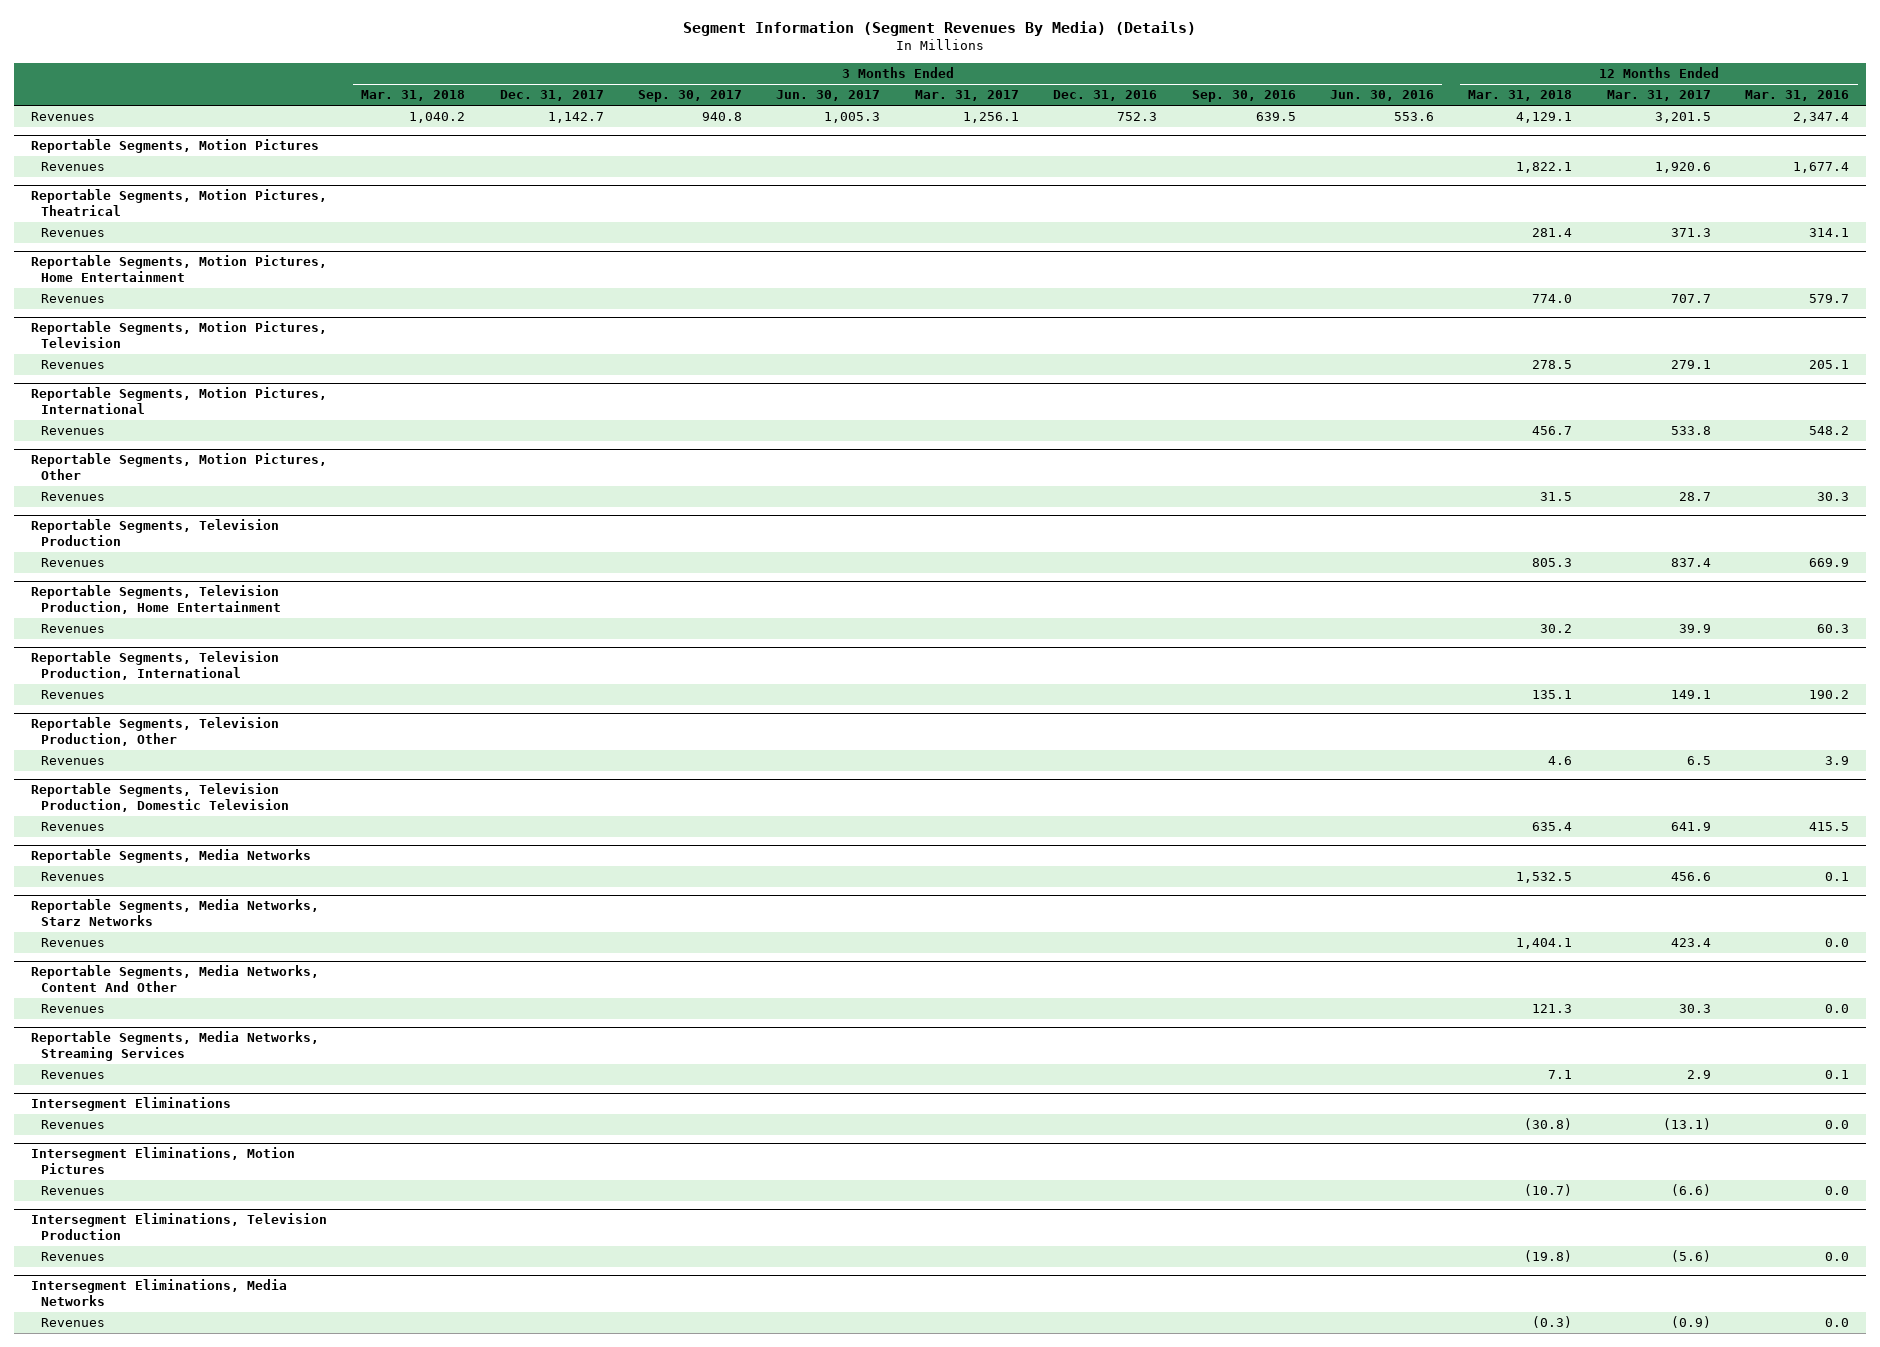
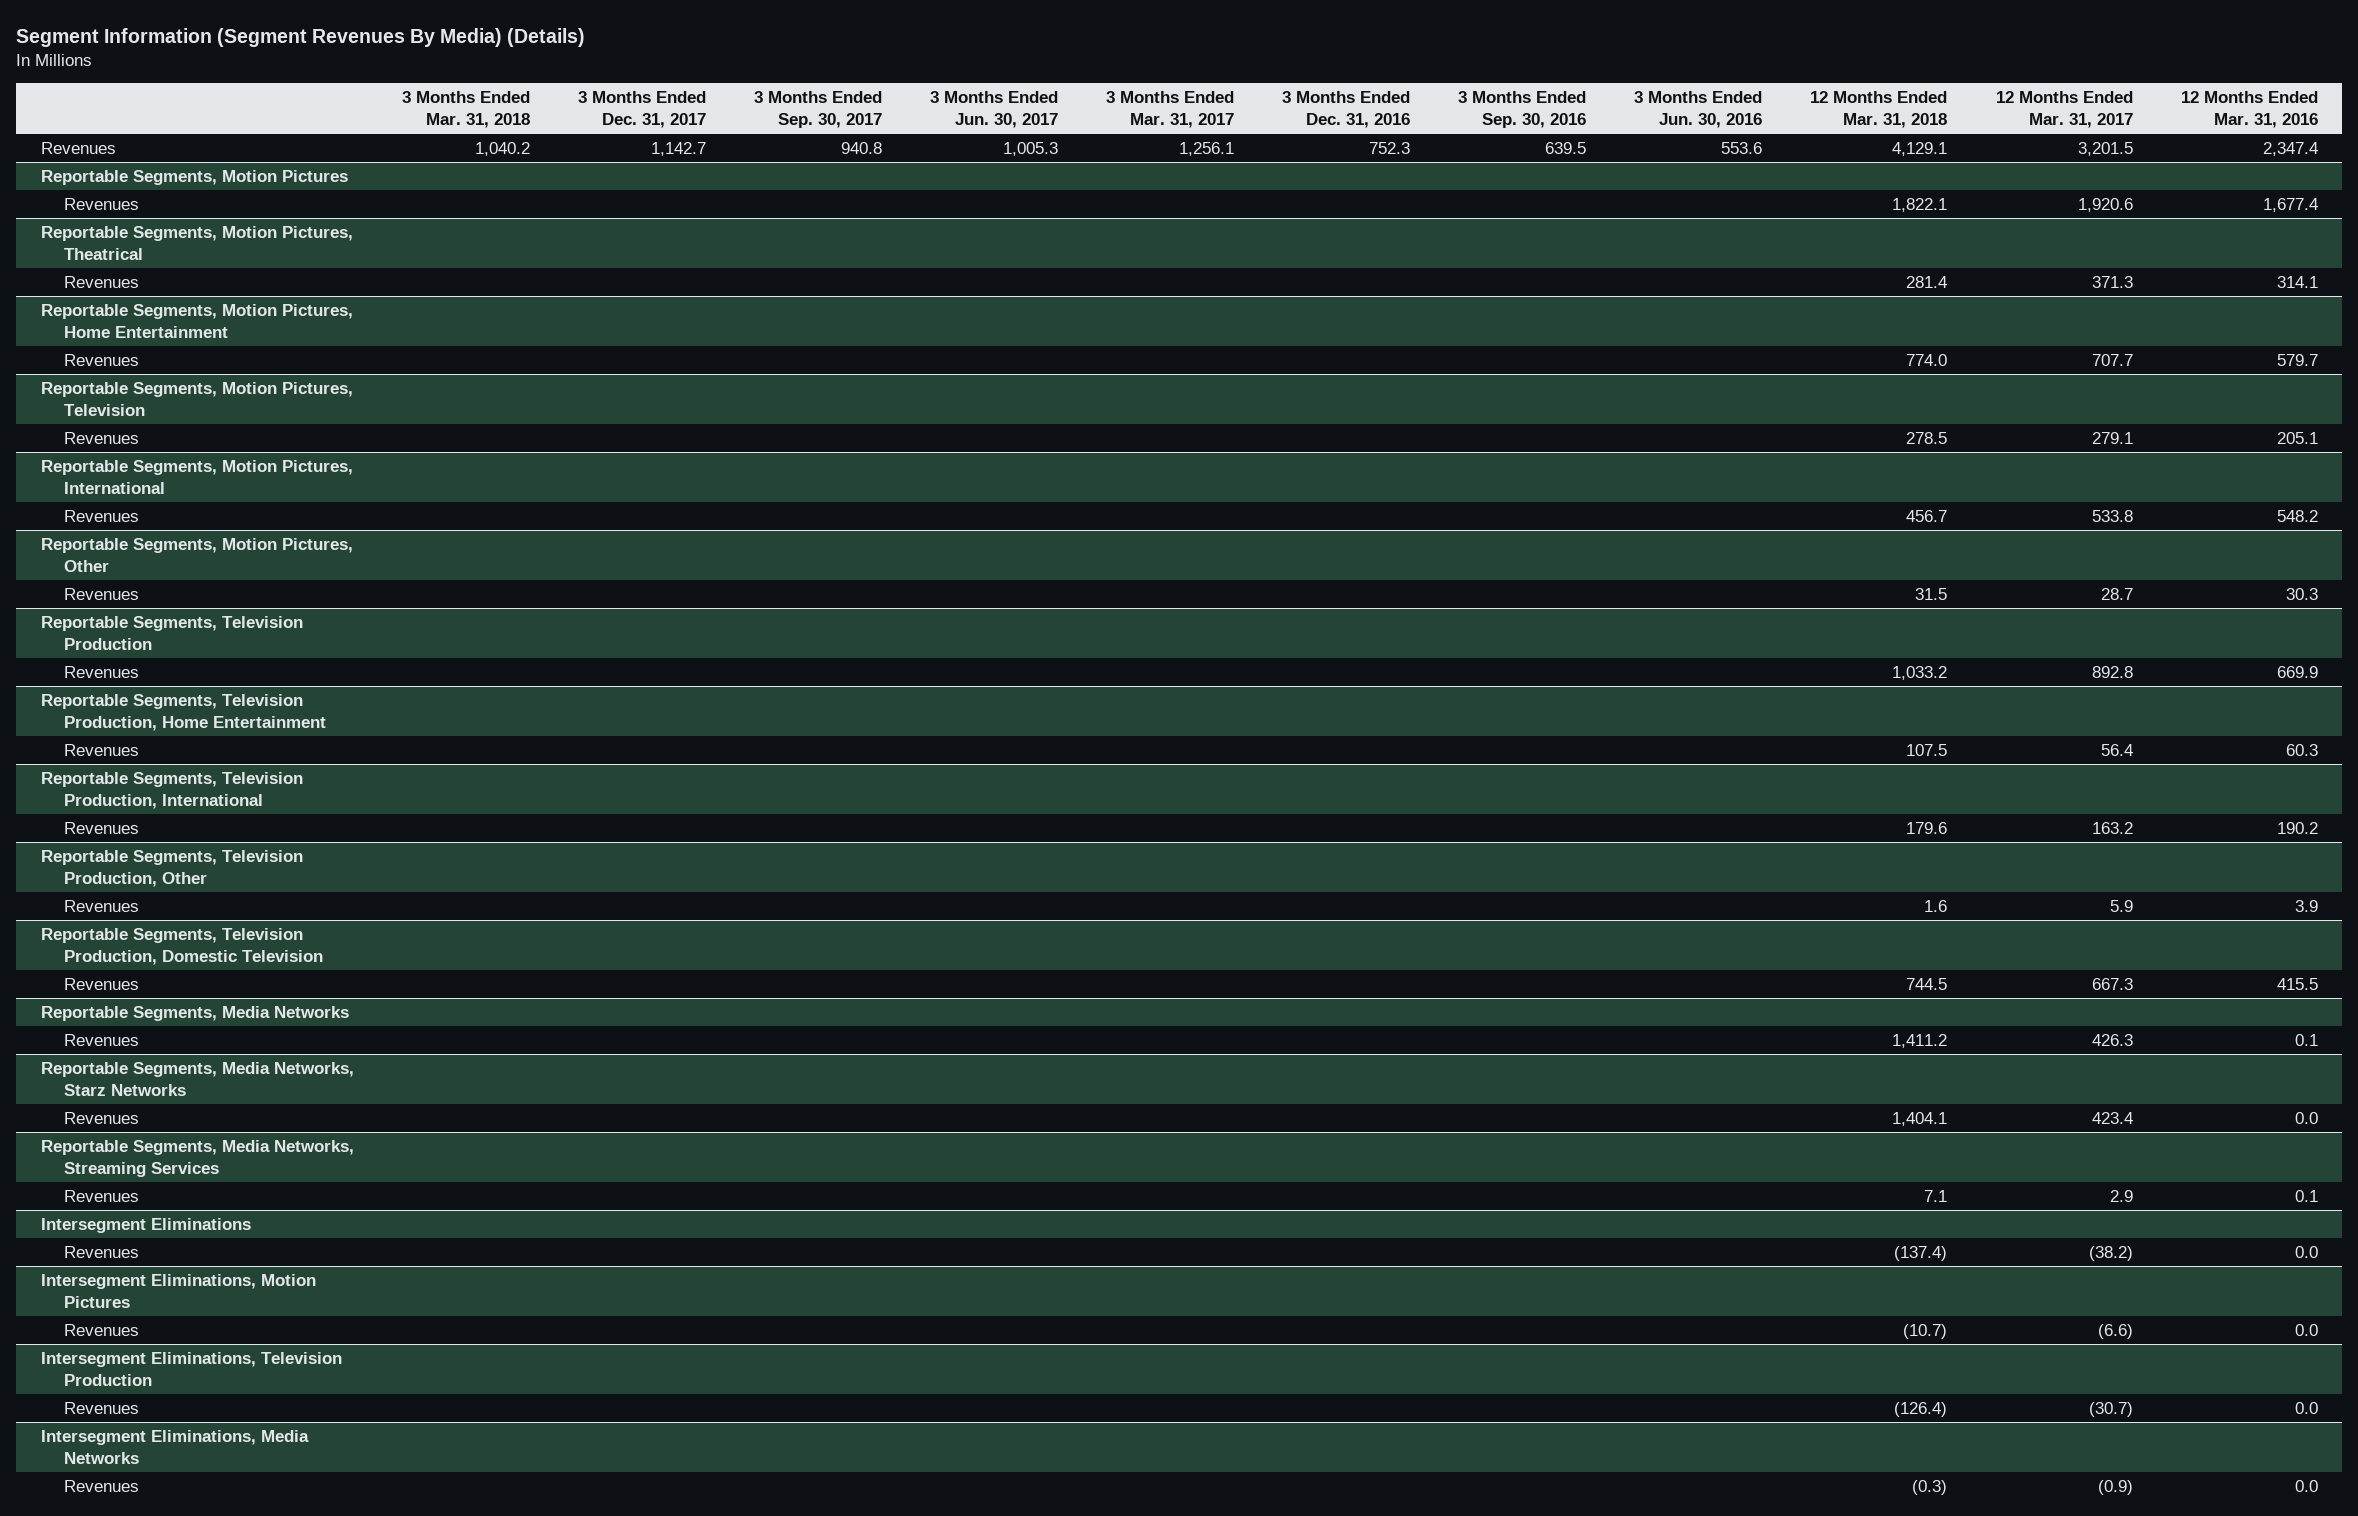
[1532,558,1573,568] 805.3 -> [1892,666,1948,681] 1,033.2
[1670,558,1711,568] 837.4 -> [2091,666,2133,679] 892.8
[1540,624,1573,634] 30.2 -> [1906,744,1948,757] 107.5
[1678,624,1711,634] 39.9 -> [2100,744,2133,757] 56.4
[1532,690,1573,700] 135.1 -> [1906,822,1948,835] 179.6
[1670,690,1711,700] 149.1 -> [2091,822,2133,835] 163.2
[1548,756,1573,766] 4.6 -> [1924,900,1948,913] 1.6
[1686,756,1711,766] 6.5 -> [2109,900,2133,913] 5.9
[1532,822,1573,832] 635.4 -> [1906,978,1948,991] 744.5
[1670,822,1711,832] 641.9 -> [2091,978,2133,991] 667.3
[1516,872,1573,884] 1,532.5 -> [1892,1034,1948,1049] 1,411.2
[1670,872,1711,882] 456.6 -> [2091,1034,2133,1047] 426.3
[31,965,320,993] Reportable Segments, Media Networks, Content And Other -> none
[41,1004,106,1014] Revenues -> none
[1524,1118,1573,1131] (30.8) -> [1894,1246,1948,1262] (137.4)
[1662,1118,1711,1131] (13.1) -> [2088,1246,2133,1262] (38.2)
[1524,1250,1573,1263] (19.8) -> [1894,1402,1948,1418] (126.4)
[1670,1250,1711,1263] (5.6) -> [2088,1402,2133,1418] (30.7)

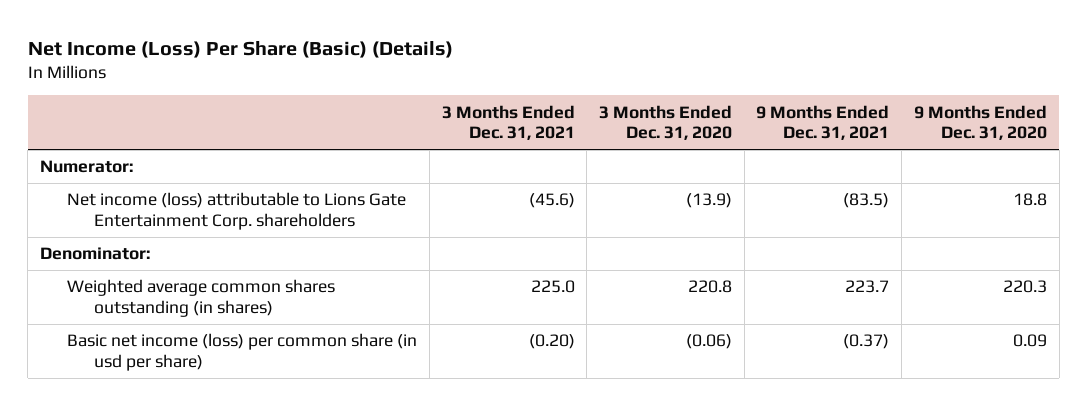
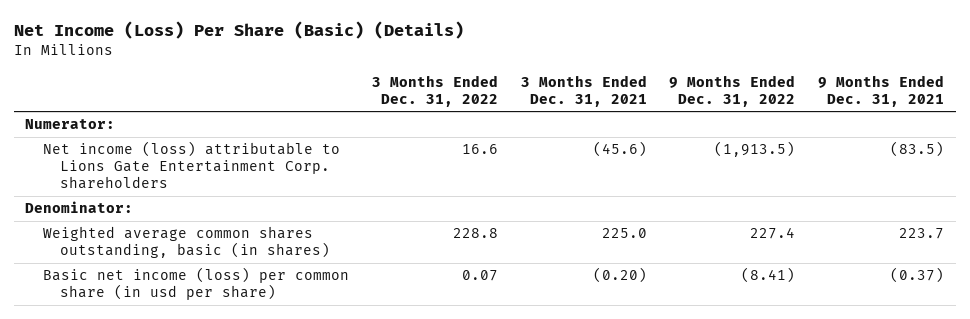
[599,104,733,141] 3 Months Ended Dec. 31, 2020 -> none
[913,104,1047,141] 9 Months Ended Dec. 31, 2020 -> none
none -> [371,74,498,107] 3 Months Ended Dec. 31, 2022
none -> [669,74,796,107] 9 Months Ended Dec. 31, 2022
[67,279,336,318] Weighted average common shares outstanding (in shares) -> [42,226,331,259] Weighted average common shares outstanding, basic (in shares)

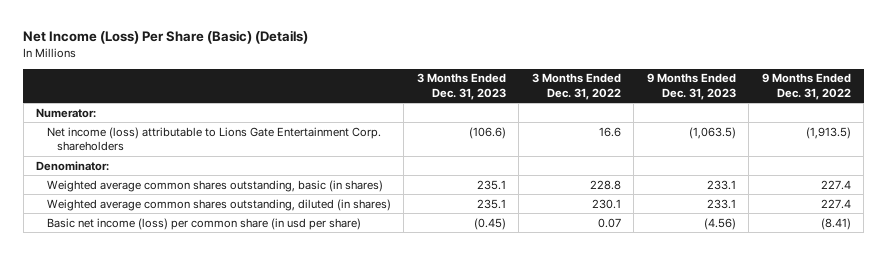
[520,74,647,107] 3 Months Ended Dec. 31, 2021 -> none
[818,74,945,107] 9 Months Ended Dec. 31, 2021 -> none
none -> [416,73,506,100] 3 Months Ended Dec. 31, 2023
none -> [646,73,736,100] 9 Months Ended Dec. 31, 2023
none -> [46,198,391,211] Weighted average common shares outstanding, diluted (in shares)

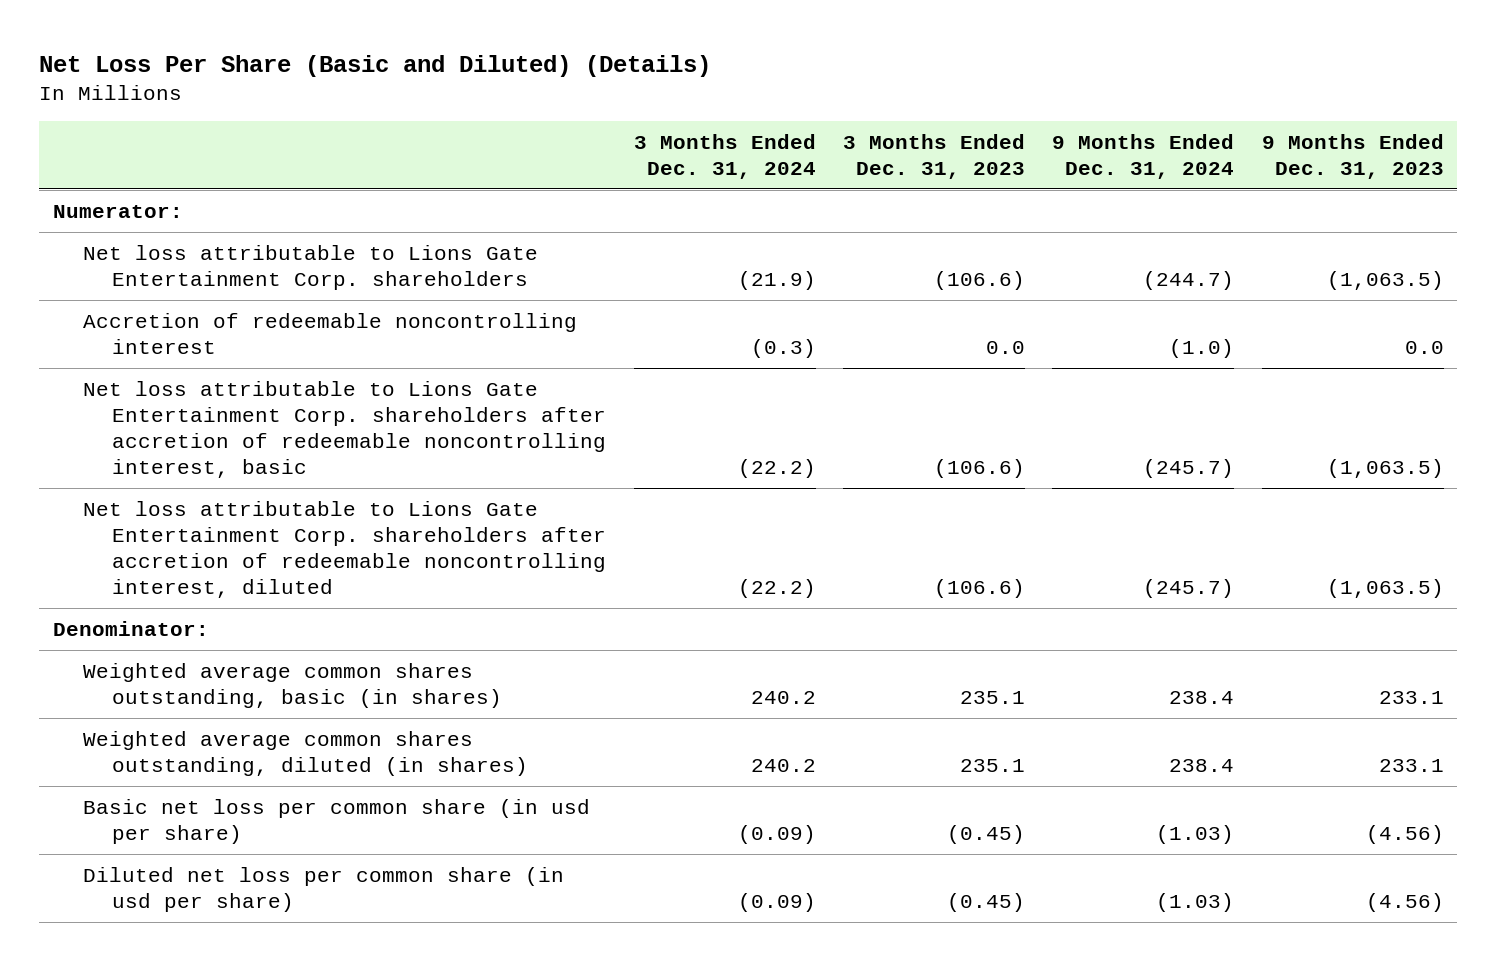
[23,30,309,45] Net Income (Loss) Per Share (Basic) (Details) -> [39,54,712,77] Net Loss Per Share (Basic and Diluted) (Details)
[531,73,621,100] 3 Months Ended Dec. 31, 2022 -> none
[761,73,851,100] 9 Months Ended Dec. 31, 2022 -> none
none -> [633,133,816,179] 3 Months Ended Dec. 31, 2024
none -> [1052,133,1235,179] 9 Months Ended Dec. 31, 2024
[46,126,381,152] Net income (loss) attributable to Lions Gate Entertainment Corp. shareholders -> [82,244,538,290] Net loss attributable to Lions Gate Entertainment Corp. shareholders
none -> [82,312,577,354] Accretion of redeemable noncontrolling interest
none -> [82,380,607,479] Net loss attributable to Lions Gate Entertainment Corp. shareholders after accretion of redeemable noncontrolling interest, basic
none -> [82,500,607,599] Net loss attributable to Lions Gate Entertainment Corp. shareholders after accretion of redeemable noncontrolling interest, diluted
[46,217,361,230] Basic net income (loss) per common share (in usd per share) -> [82,798,590,844] Basic net loss per common share (in usd per share)
none -> [82,866,564,912] Diluted net loss per common share (in usd per share)

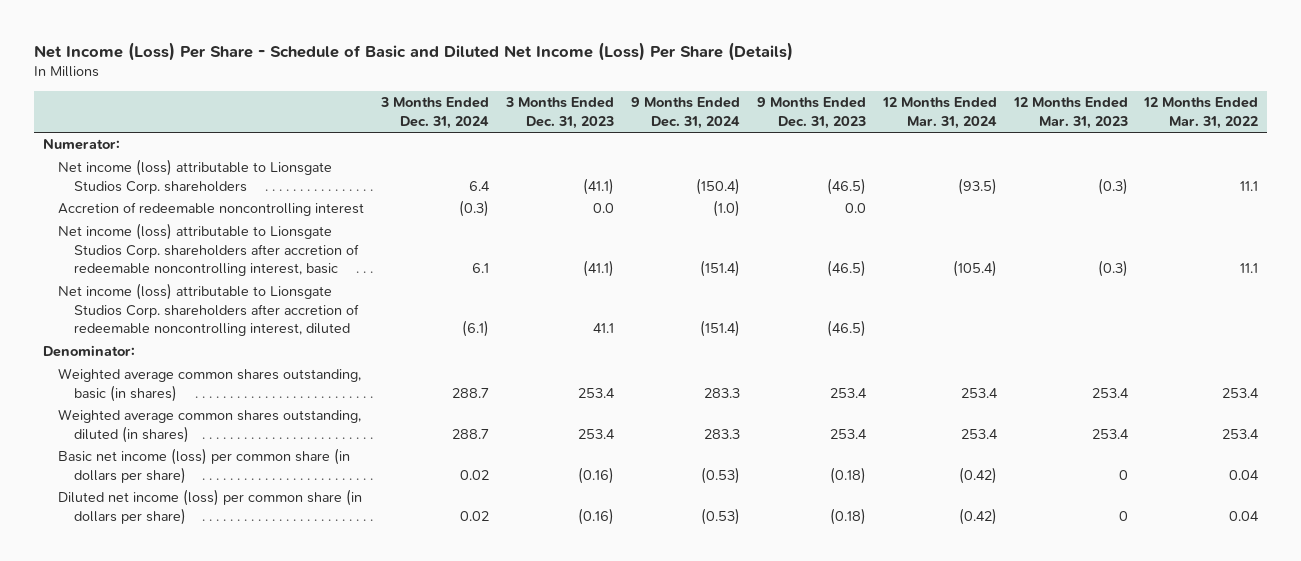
[39,54,712,77] Net Loss Per Share (Basic and Diluted) (Details) -> [34,41,794,61] Net Income (Loss) Per Share - Schedule of Basic and Diluted Net Income (Loss) Per Share (Details)
none -> [881,97,997,129] 12 Months Ended Mar. 31, 2024
none -> [1012,97,1128,129] 12 Months Ended Mar. 31, 2023
none -> [1143,97,1259,129] 12 Months Ended Mar. 31, 2022
[82,244,538,290] Net loss attributable to Lions Gate Entertainment Corp. shareholders -> [58,159,333,194] Net income (loss) attributable to Lionsgate Studios Corp. shareholders
[737,270,816,290] (21.9) -> [469,180,491,191] 6.4
[933,270,1025,290] (106.6) -> [583,177,615,195] (41.1)
[1143,270,1235,290] (244.7) -> [696,177,741,195] (150.4)
[1326,270,1444,290] (1,063.5) -> [826,177,866,195] (46.5)
[82,380,607,479] Net loss attributable to Lions Gate Entertainment Corp. shareholders after accretion of redeemable noncontrolling interest, basic -> [58,223,360,277] Net income (loss) attributable to Lionsgate Studios Corp. shareholders after accretion of redeemable noncontrolling interest, basic
[737,459,816,479] (22.2) -> [472,263,490,274] 6.1
[933,459,1025,479] (106.6) -> [583,260,615,278] (41.1)
[1143,459,1235,479] (245.7) -> [700,260,741,278] (151.4)
[1326,459,1444,479] (1,063.5) -> [826,260,866,278] (46.5)
[82,500,607,599] Net loss attributable to Lions Gate Entertainment Corp. shareholders after accretion of redeemable noncontrolling interest, diluted -> [58,283,360,337] Net income (loss) attributable to Lionsgate Studios Corp. shareholders after accretion of redeemable noncontrolling interest, diluted
[737,579,816,599] (22.2) -> [462,320,490,338] (6.1)
[933,579,1025,599] (106.6) -> [593,323,615,334] 41.1
[1143,579,1235,599] (245.7) -> [700,320,741,338] (151.4)
[1326,579,1444,599] (1,063.5) -> [826,320,866,338] (46.5)
[750,690,816,704] 240.2 -> [452,387,490,398] 288.7
[959,690,1025,704] 235.1 -> [578,387,616,398] 253.4
[1169,690,1235,704] 238.4 -> [704,387,741,398] 283.3
[1378,690,1444,704] 233.1 -> [829,387,867,398] 253.4
[750,758,816,772] 240.2 -> [452,428,490,439] 288.7
[959,758,1025,772] 235.1 -> [578,428,616,439] 253.4
[1169,758,1235,772] 238.4 -> [704,428,741,439] 283.3
[1378,758,1444,772] 233.1 -> [829,428,867,439] 253.4
[82,798,590,844] Basic net loss per common share (in usd per share) -> [58,448,351,484] Basic net income (loss) per common share (in dollars per share)
[737,824,816,844] (0.09) -> [460,469,490,480] 0.02
[946,824,1025,844] (0.45) -> [578,466,615,484] (0.16)
[1156,824,1235,844] (1.03) -> [701,466,741,484] (0.53)
[1365,824,1444,844] (4.56) -> [829,466,866,484] (0.18)
[82,866,564,912] Diluted net loss per common share (in usd per share) -> [58,489,363,525] Diluted net income (loss) per common share (in dollars per share)
[737,892,816,912] (0.09) -> [460,510,490,521] 0.02
[946,892,1025,912] (0.45) -> [578,507,615,525] (0.16)
[1156,892,1235,912] (1.03) -> [701,507,741,525] (0.53)
[1365,892,1444,912] (4.56) -> [829,507,866,525] (0.18)

